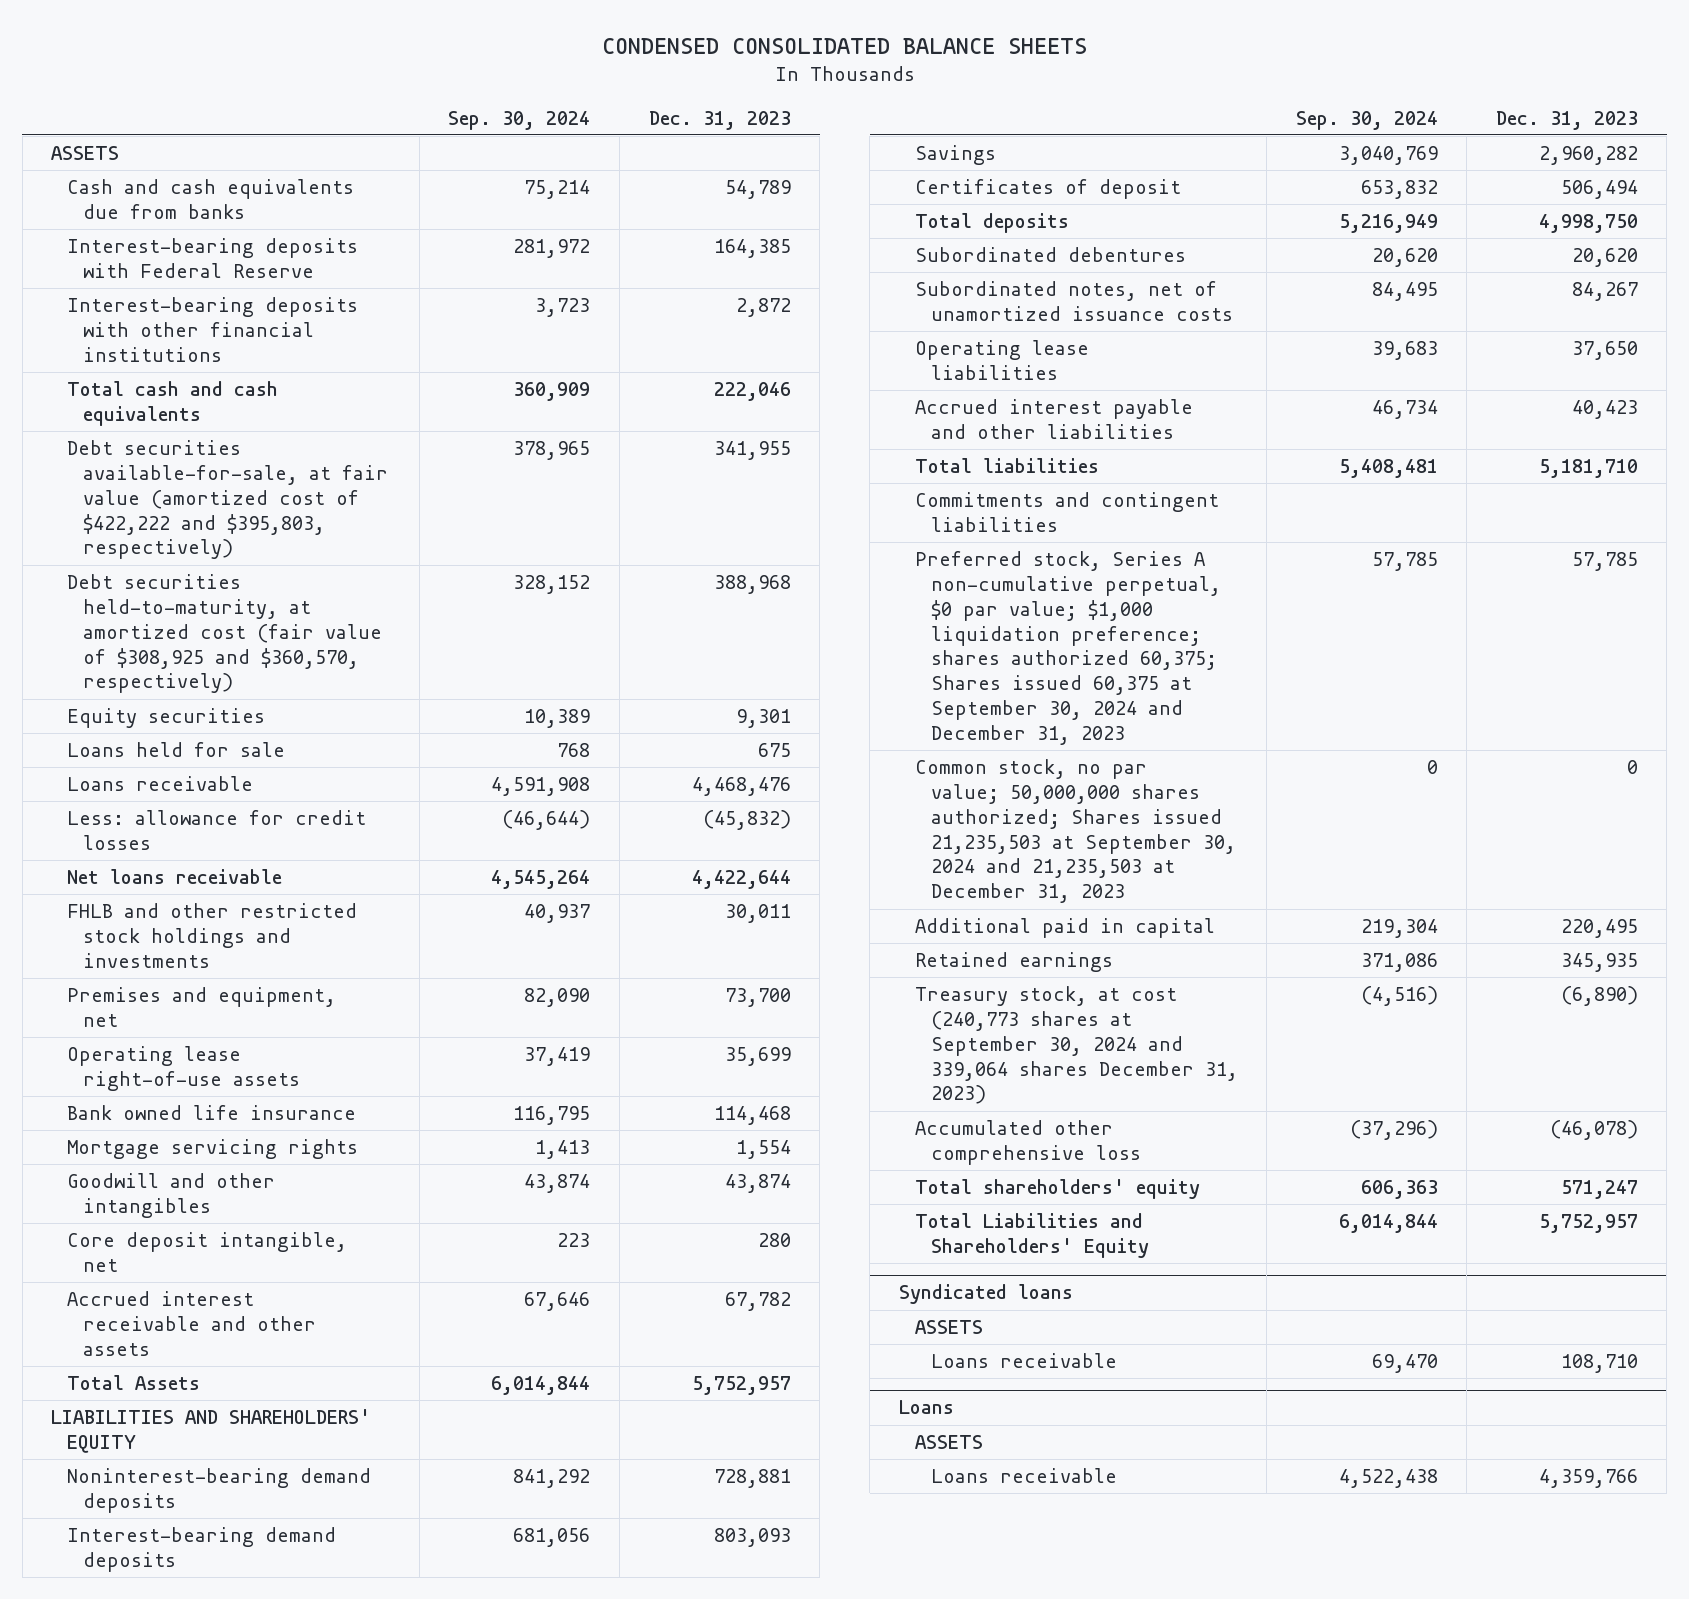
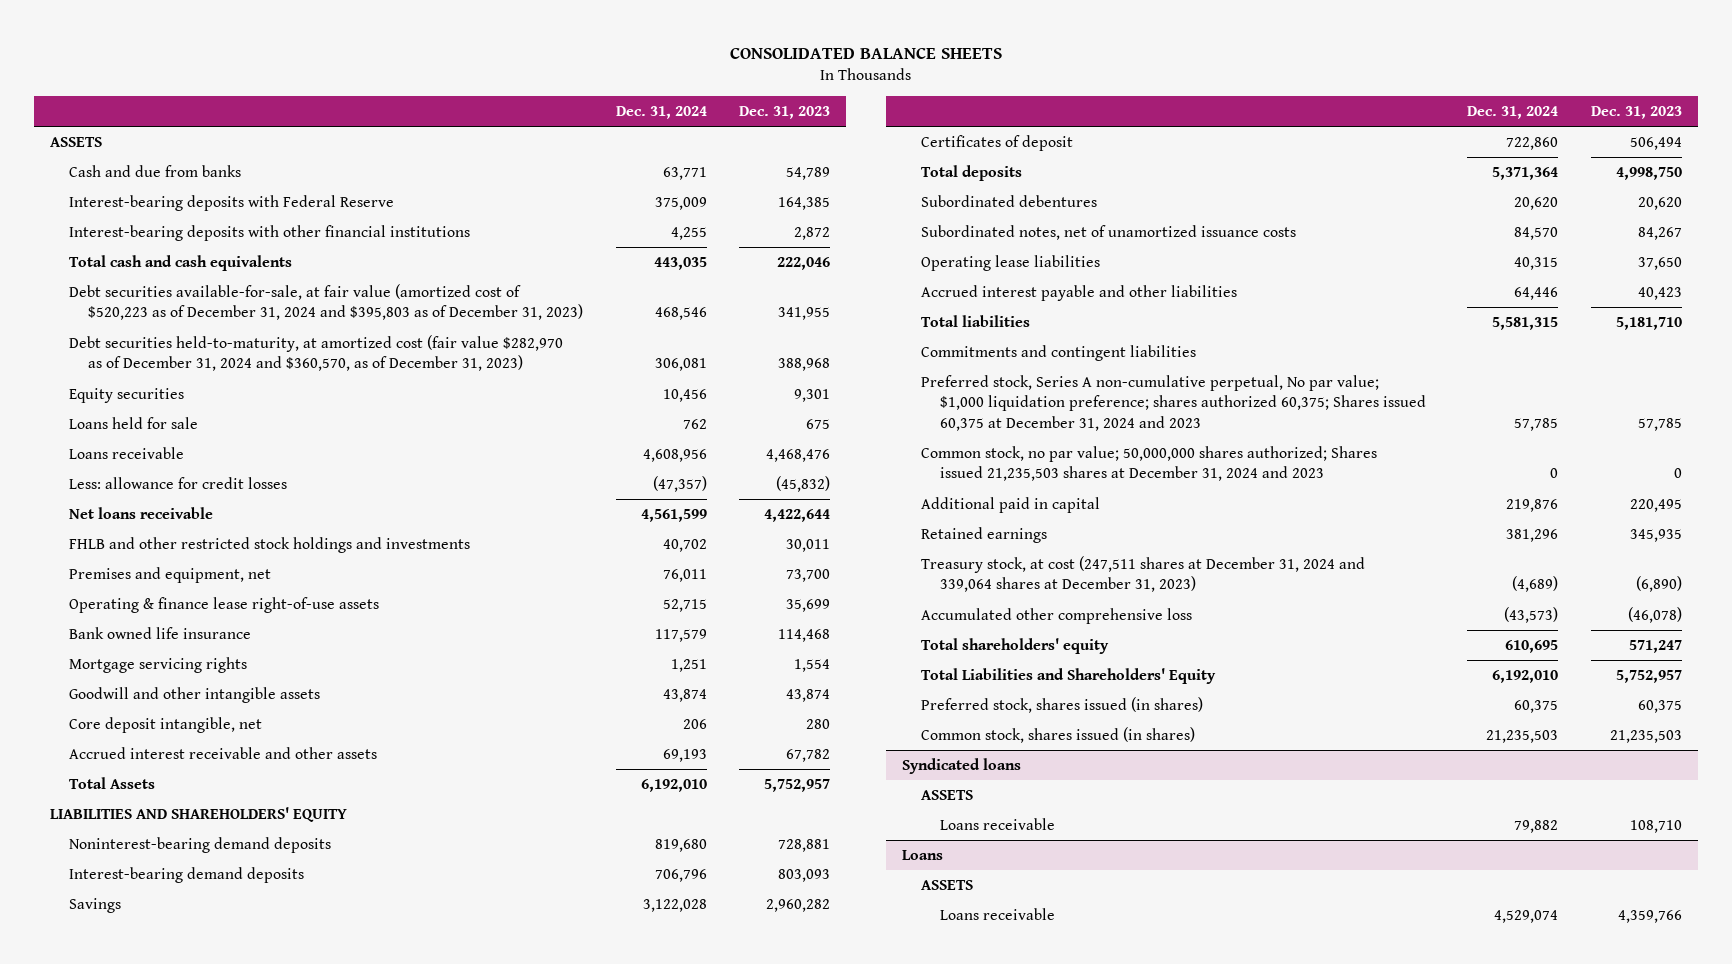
[601,37,1087,54] CONDENSED CONSOLIDATED BALANCE SHEETS -> [730,47,1003,59] CONSOLIDATED BALANCE SHEETS
[448,110,591,130] Sep. 30, 2024 -> none
none -> [615,106,707,120] Dec. 31, 2024
[67,179,355,219] Cash and cash equivalents due from banks -> [69,165,242,178] Cash and due from banks
[67,440,389,560] Debt securities available-for-sale, at fair value (amortized cost of $422,222 and $395,803, respectively) -> [69,284,584,321] Debt securities available-for-sale, at fair value (amortized cost of $520,223 as of December 31, 2024 and $395,803 as of December 31, 2023)
[67,574,383,694] Debt securities held-to-maturity, at amortized cost (fair value of $308,925 and $360,570, respectively) -> [69,335,564,372] Debt securities held-to-maturity, at amortized cost (fair value $282,970 as of December 31, 2024 and $360,570, as of December 31, 2023)
[67,1046,301,1091] Operating lease right-of-use assets -> [69,597,380,614] Operating & finance lease right-of-use assets
[67,1173,276,1218] Goodwill and other intangibles -> [69,687,321,704] Goodwill and other intangible assets
[914,551,1221,745] Preferred stock, Series A non-cumulative perpetual, $0 par value; $1,000 liquidation preference; shares authorized 60,375; Shares issued 60,375 at September 30, 2024 and December 31, 2023 -> [921,375,1427,431] Preferred stock, Series A non-cumulative perpetual, No par value; $1,000 liquidation preference; shares authorized 60,375; Shares issued 60,375 at December 31, 2024 and 2023
[914,759,1236,904] Common stock, no par value; 50,000,000 shares authorized; Shares issued 21,235,503 at September 30, 2024 and 21,235,503 at December 31, 2023 -> [921,446,1378,482] Common stock, no par value; 50,000,000 shares authorized; Shares issued 21,235,503 shares at December 31, 2024 and 2023
[914,986,1238,1105] Treasury stock, at cost (240,773 shares at September 30, 2024 and 339,064 shares December 31, 2023) -> [921,556,1366,593] Treasury stock, at cost (247,511 shares at December 31, 2024 and 339,064 shares at December 31, 2023)
none -> [921,697,1204,714] Preferred stock, shares issued (in shares)
none -> [921,727,1196,744] Common stock, shares issued (in shares)

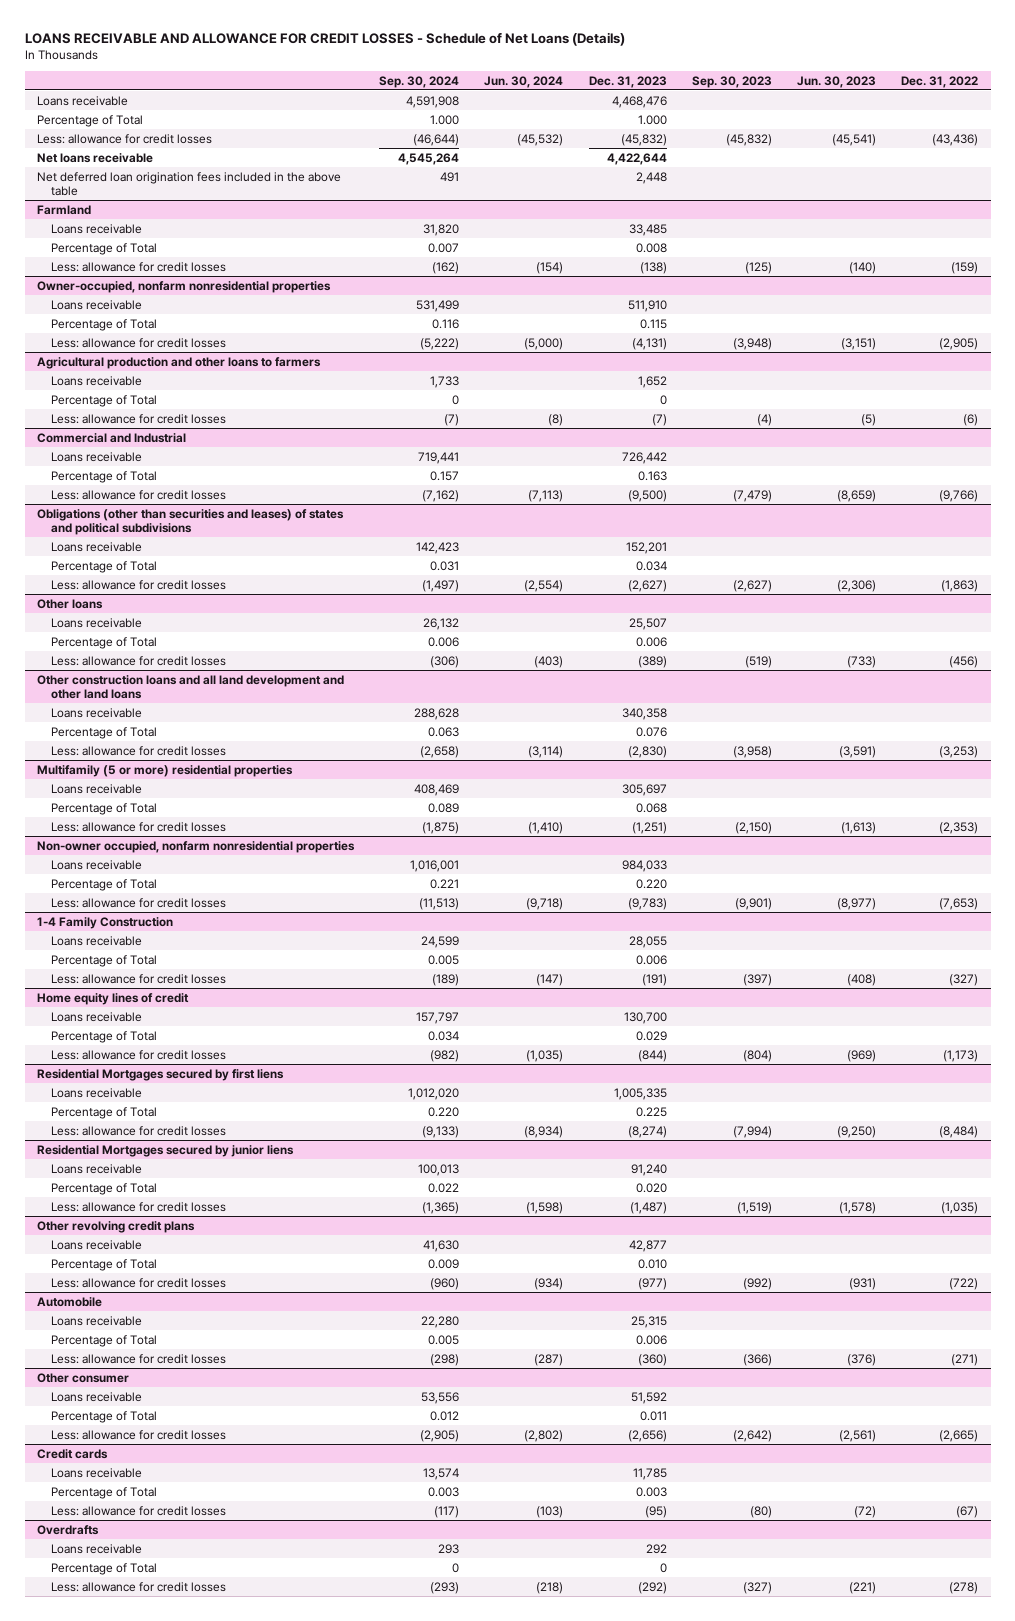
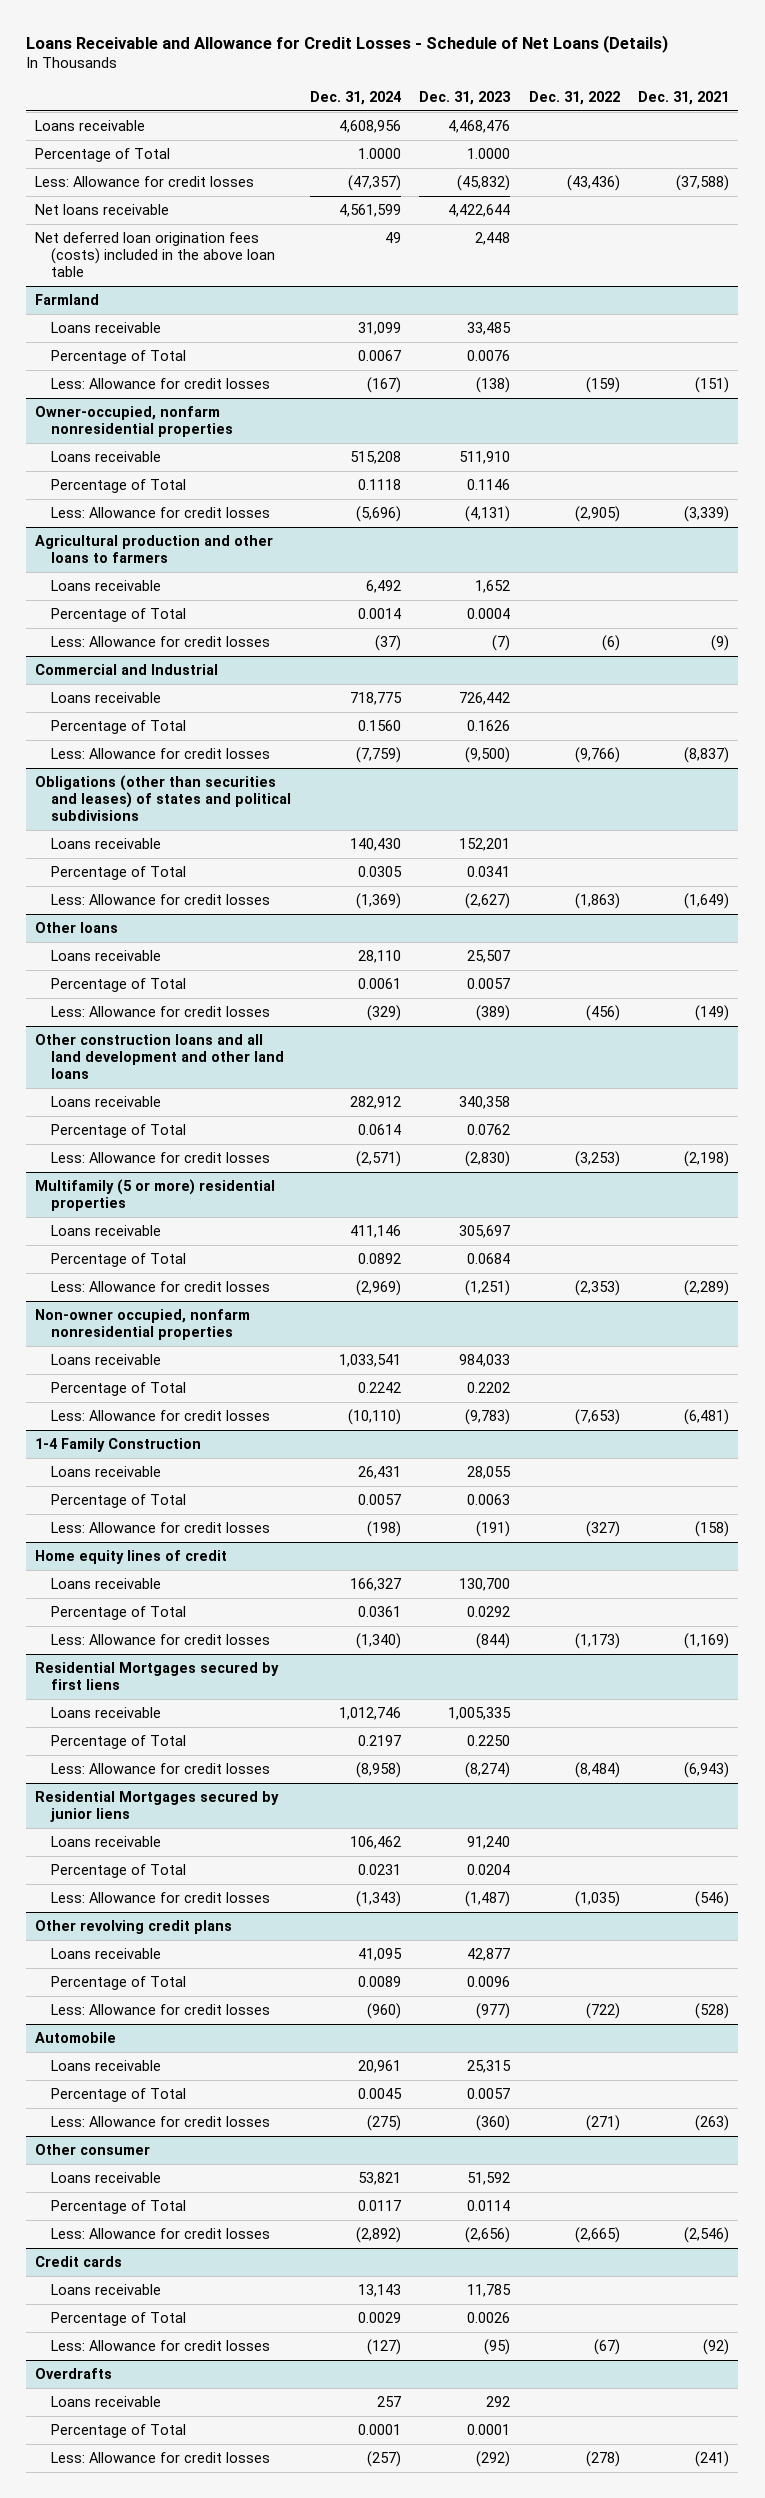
[24,32,625,47] LOANS RECEIVABLE AND ALLOWANCE FOR CREDIT LOSSES - Schedule of Net Loans (Details) -> [26,34,669,53] Loans Receivable and Allowance for Credit Losses - Schedule of Net Loans (Details)
[379,75,460,88] Sep. 30, 2024 -> none
[484,75,564,88] Jun. 30, 2024 -> none
[691,75,772,88] Sep. 30, 2023 -> none
[796,75,876,88] Jun. 30, 2023 -> none
none -> [309,91,401,106] Dec. 31, 2024
none -> [638,91,730,106] Dec. 31, 2021
[637,114,667,125] 1.000 -> [467,148,511,160] 1.0000
[37,133,213,144] Less: allowance for credit losses -> [35,176,255,188] Less: Allowance for credit losses
[37,171,342,197] Net deferred loan origination fees included in the above table -> [35,232,276,278] Net deferred loan origination fees (costs) included in the above loan table
[635,242,667,253] 0.008 -> [467,350,511,362] 0.0076
[50,261,226,272] Less: allowance for credit losses -> [51,378,271,390] Less: Allowance for credit losses
[639,318,667,329] 0.115 -> [467,479,511,491] 0.1146
[50,337,226,348] Less: allowance for credit losses -> [51,507,271,519] Less: Allowance for credit losses
[659,394,667,405] 0 -> [467,608,511,620] 0.0004
[50,413,226,424] Less: allowance for credit losses -> [51,636,271,648] Less: Allowance for credit losses
[637,470,667,481] 0.163 -> [467,720,511,732] 0.1626
[50,489,226,500] Less: allowance for credit losses -> [51,748,271,760] Less: Allowance for credit losses
[635,560,667,571] 0.034 -> [467,866,511,878] 0.0341
[50,579,226,590] Less: allowance for credit losses -> [51,894,271,906] Less: Allowance for credit losses
[635,636,667,647] 0.006 -> [467,978,511,990] 0.0057
[50,655,226,666] Less: allowance for credit losses -> [51,1006,271,1018] Less: Allowance for credit losses
[635,726,667,737] 0.076 -> [467,1124,511,1136] 0.0762
[50,745,226,756] Less: allowance for credit losses -> [51,1152,271,1164] Less: Allowance for credit losses
[635,802,667,813] 0.068 -> [467,1253,511,1265] 0.0684
[50,821,226,832] Less: allowance for credit losses -> [51,1281,271,1293] Less: Allowance for credit losses
[635,878,667,889] 0.220 -> [467,1382,511,1394] 0.2202
[50,897,226,908] Less: allowance for credit losses -> [51,1410,271,1422] Less: Allowance for credit losses
[635,954,667,965] 0.006 -> [467,1494,511,1506] 0.0063
[50,973,226,984] Less: allowance for credit losses -> [51,1522,271,1534] Less: Allowance for credit losses
[635,1030,667,1041] 0.029 -> [467,1606,511,1618] 0.0292
[50,1049,226,1060] Less: allowance for credit losses -> [51,1634,271,1646] Less: Allowance for credit losses
[635,1106,667,1117] 0.225 -> [467,1735,511,1747] 0.2250
[50,1125,226,1136] Less: allowance for credit losses -> [51,1763,271,1775] Less: Allowance for credit losses
[635,1182,667,1193] 0.020 -> [467,1864,511,1876] 0.0204
[50,1201,226,1212] Less: allowance for credit losses -> [51,1892,271,1904] Less: Allowance for credit losses
[637,1258,667,1269] 0.010 -> [467,1976,511,1988] 0.0096
[50,1277,226,1288] Less: allowance for credit losses -> [51,2004,271,2016] Less: Allowance for credit losses
[635,1334,667,1345] 0.006 -> [467,2088,511,2100] 0.0057
[50,1353,226,1364] Less: allowance for credit losses -> [51,2116,271,2128] Less: Allowance for credit losses
[639,1410,667,1421] 0.011 -> [467,2200,511,2212] 0.0114
[50,1429,226,1440] Less: allowance for credit losses -> [51,2228,271,2240] Less: Allowance for credit losses
[635,1486,667,1497] 0.003 -> [467,2312,511,2324] 0.0026
[50,1505,226,1516] Less: allowance for credit losses -> [51,2340,271,2352] Less: Allowance for credit losses
[659,1562,667,1573] 0 -> [467,2424,511,2436] 0.0001
[50,1581,226,1592] Less: allowance for credit losses -> [51,2452,271,2464] Less: Allowance for credit losses

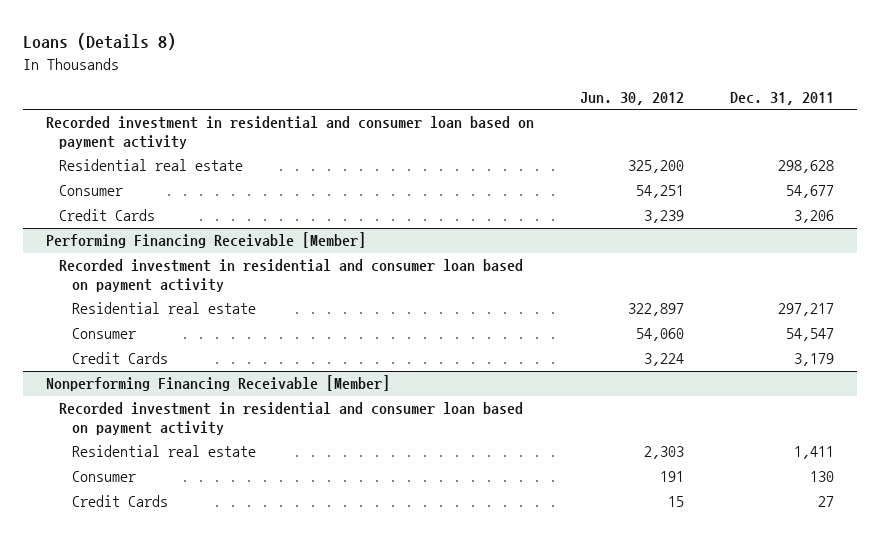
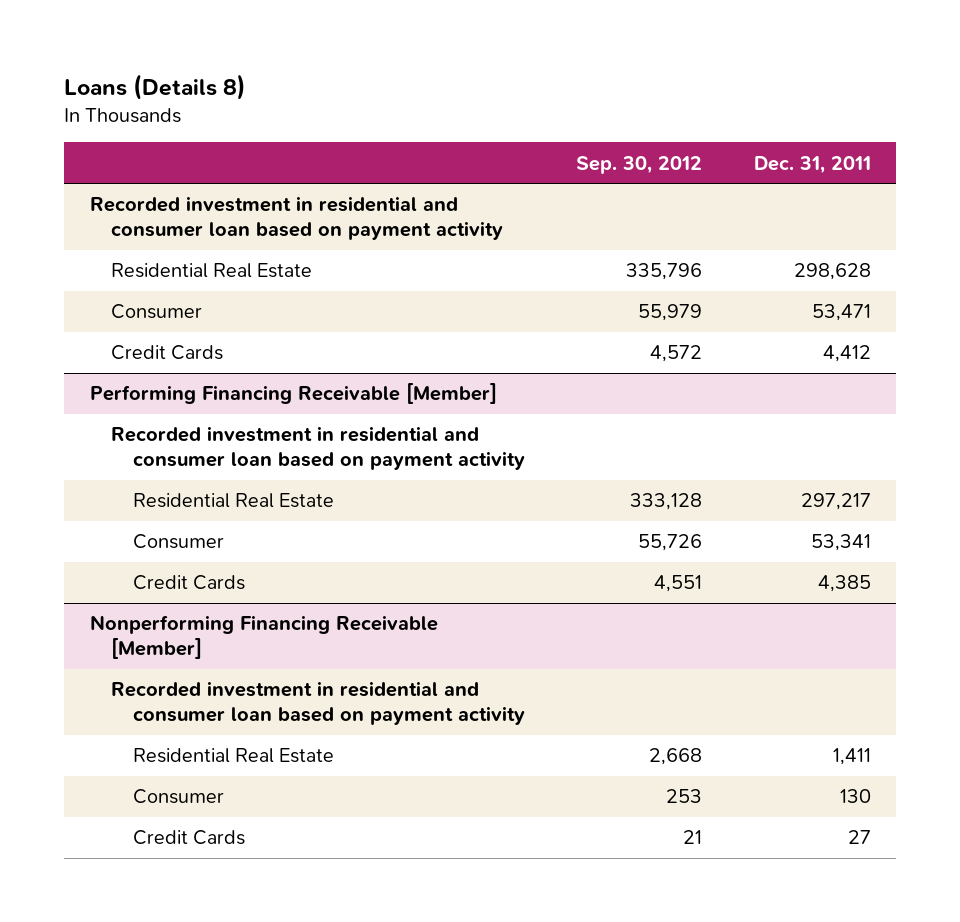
[579,91,684,105] Jun. 30, 2012 -> none
none -> [576,155,703,174] Sep. 30, 2012
[58,159,243,172] Residential real estate -> [111,263,313,279] Residential Real Estate
[785,185,834,199] 54,677 -> [811,304,871,322] 53,471
[793,210,834,224] 3,206 -> [822,345,871,363] 4,412
[72,302,257,315] Residential real estate -> [132,493,334,509] Residential Real Estate
[785,328,834,342] 54,547 -> [810,534,871,552] 53,341
[793,353,834,367] 3,179 -> [817,575,871,593] 4,385
[72,445,257,458] Residential real estate -> [132,748,334,764] Residential Real Estate

